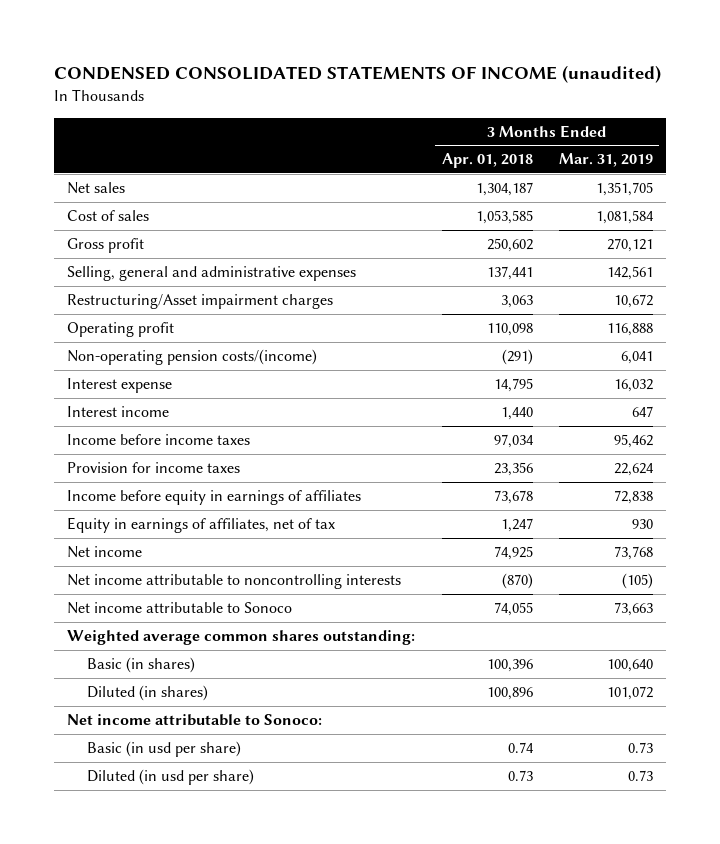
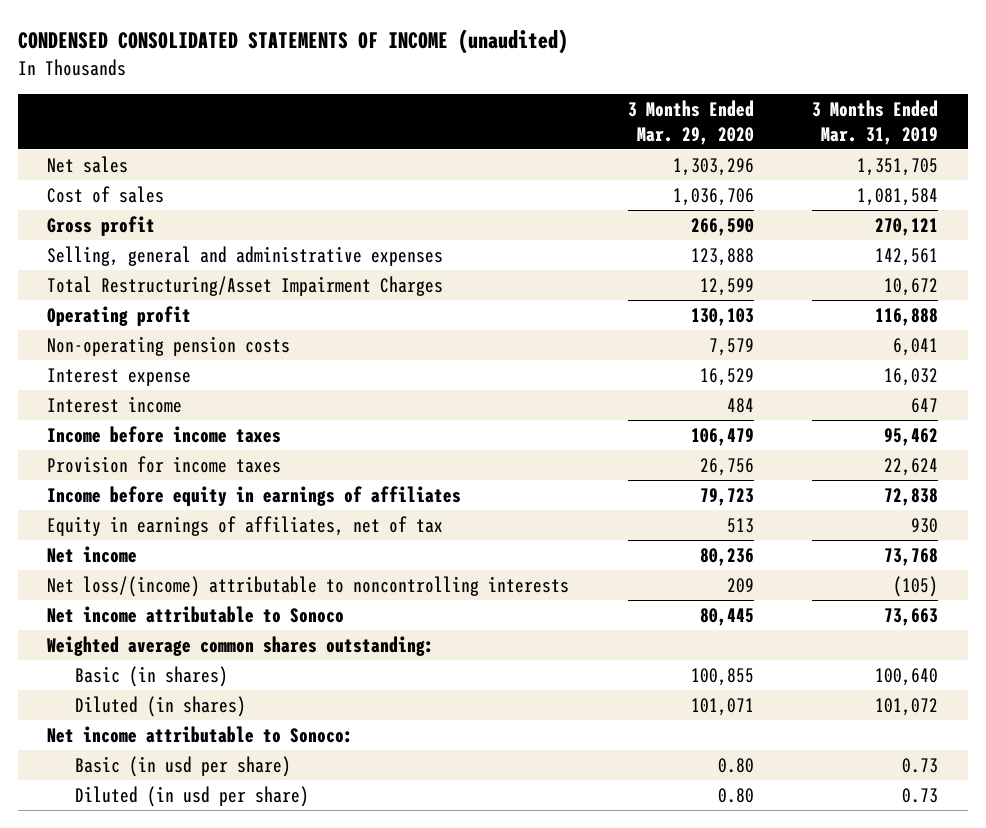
[441,153,533,169] Apr. 01, 2018 -> none
none -> [627,99,754,145] 3 Months Ended Mar. 29, 2020
[67,294,334,310] Restructuring/Asset impairment charges -> [47,275,444,296] Total Restructuring/Asset Impairment Charges
[67,349,318,366] Non-operating pension costs/(income) -> [47,335,291,356] Non-operating pension costs
[67,574,402,590] Net income attributable to noncontrolling interests -> [47,575,570,597] Net loss/(income) attributable to noncontrolling interests

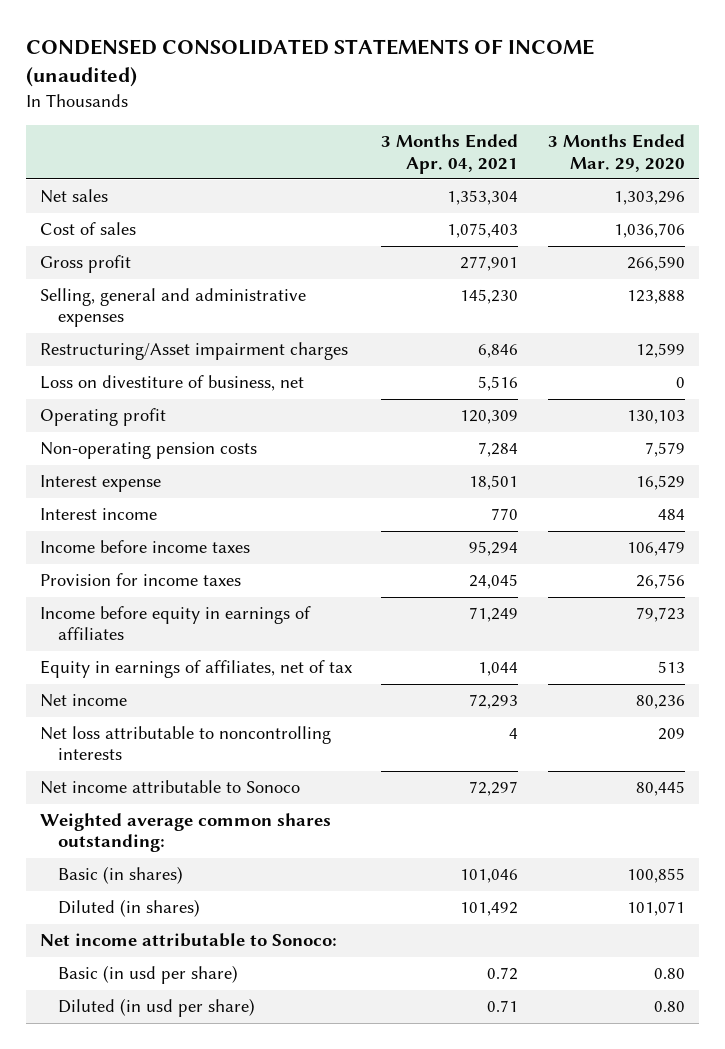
[812,99,939,145] 3 Months Ended Mar. 31, 2019 -> none
none -> [381,134,519,174] 3 Months Ended Apr. 04, 2021
[47,275,444,296] Total Restructuring/Asset Impairment Charges -> [40,342,349,361] Restructuring/Asset impairment charges
none -> [40,375,305,392] Loss on divestiture of business, net
[47,575,570,597] Net loss/(income) attributable to noncontrolling interests -> [40,726,332,761] Net loss attributable to noncontrolling interests

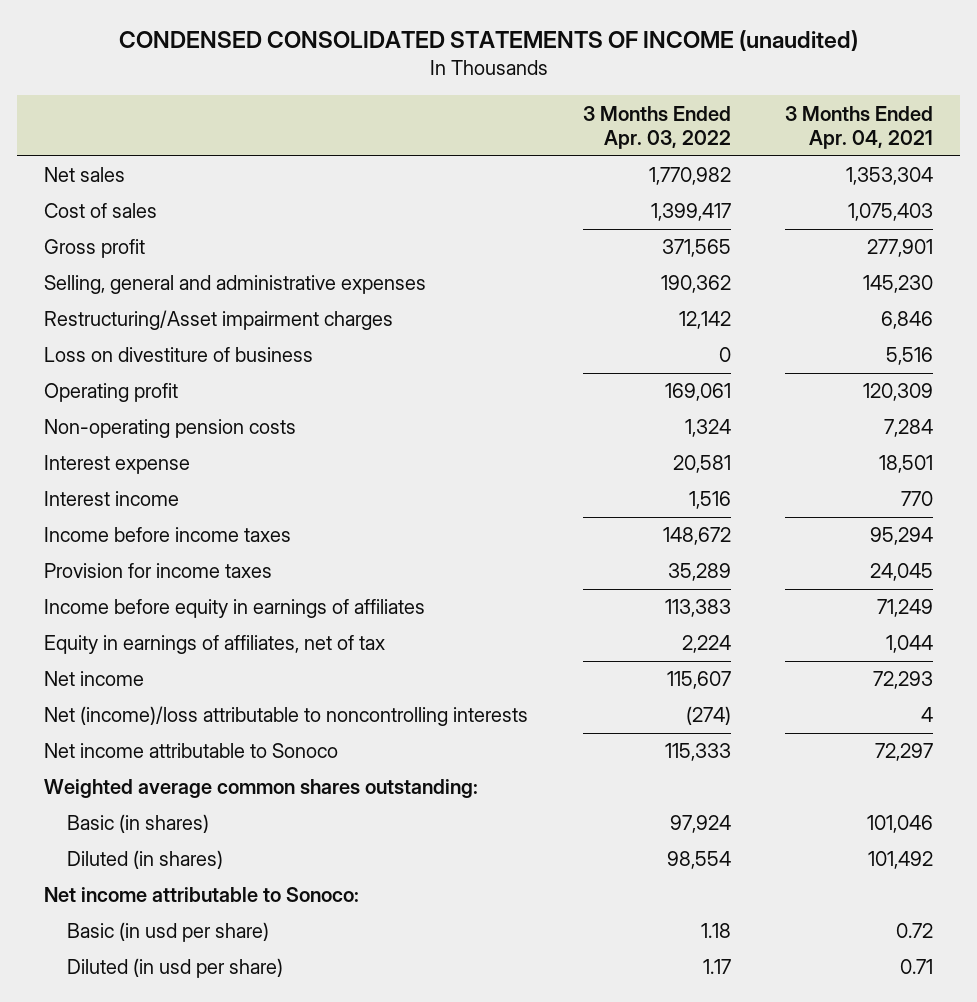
[547,134,685,172] 3 Months Ended Mar. 29, 2020 -> none
none -> [582,105,731,150] 3 Months Ended Apr. 03, 2022
[40,375,305,392] Loss on divestiture of business, net -> [44,347,314,363] Loss on divestiture of business
[40,726,332,761] Net loss attributable to noncontrolling interests -> [44,706,529,727] Net (income)/loss attributable to noncontrolling interests

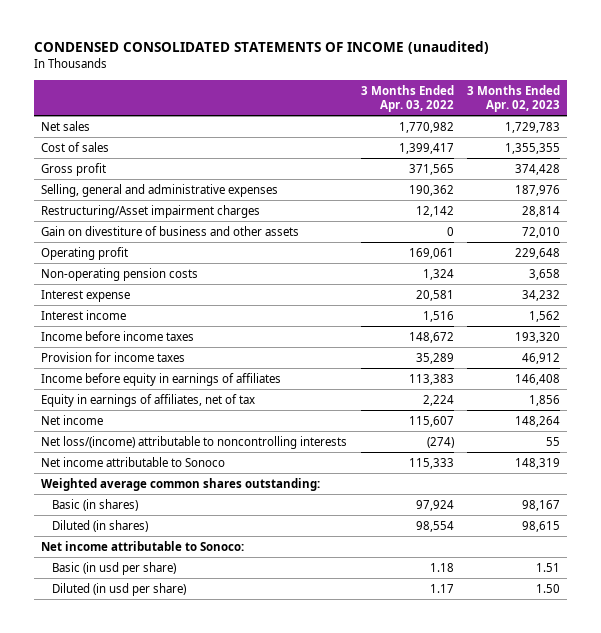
[785,105,934,150] 3 Months Ended Apr. 04, 2021 -> none
none -> [467,84,561,112] 3 Months Ended Apr. 02, 2023
[44,347,314,363] Loss on divestiture of business -> none
none -> [41,225,300,236] Gain on divestiture of business and other assets
[44,706,529,727] Net (income)/loss attributable to noncontrolling interests -> [41,435,348,449] Net loss/(income) attributable to noncontrolling interests

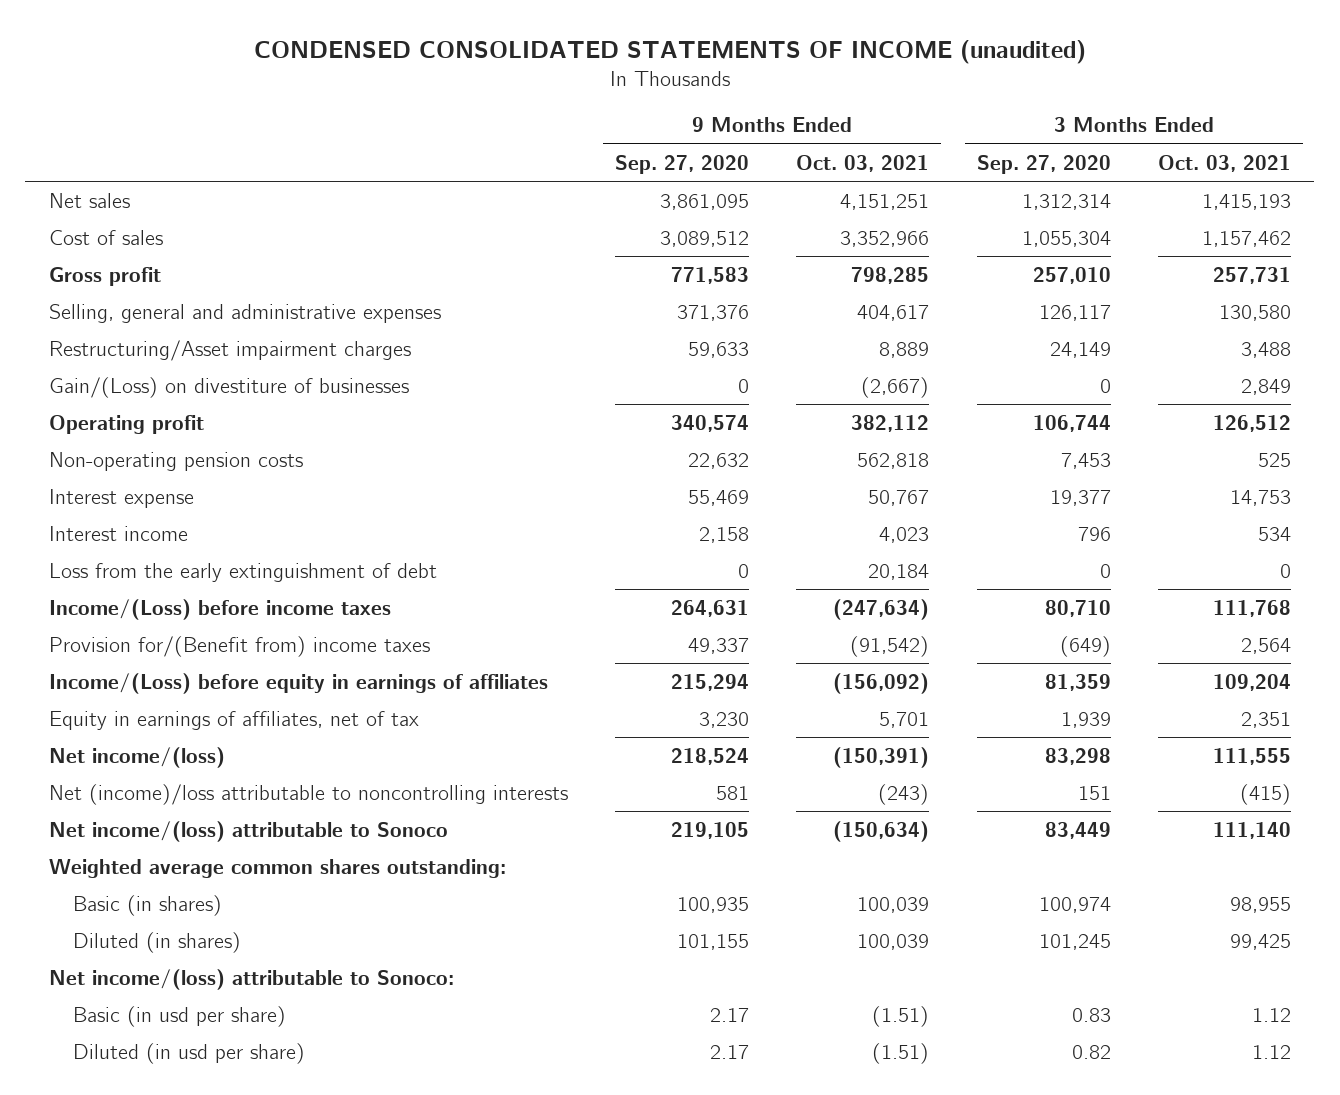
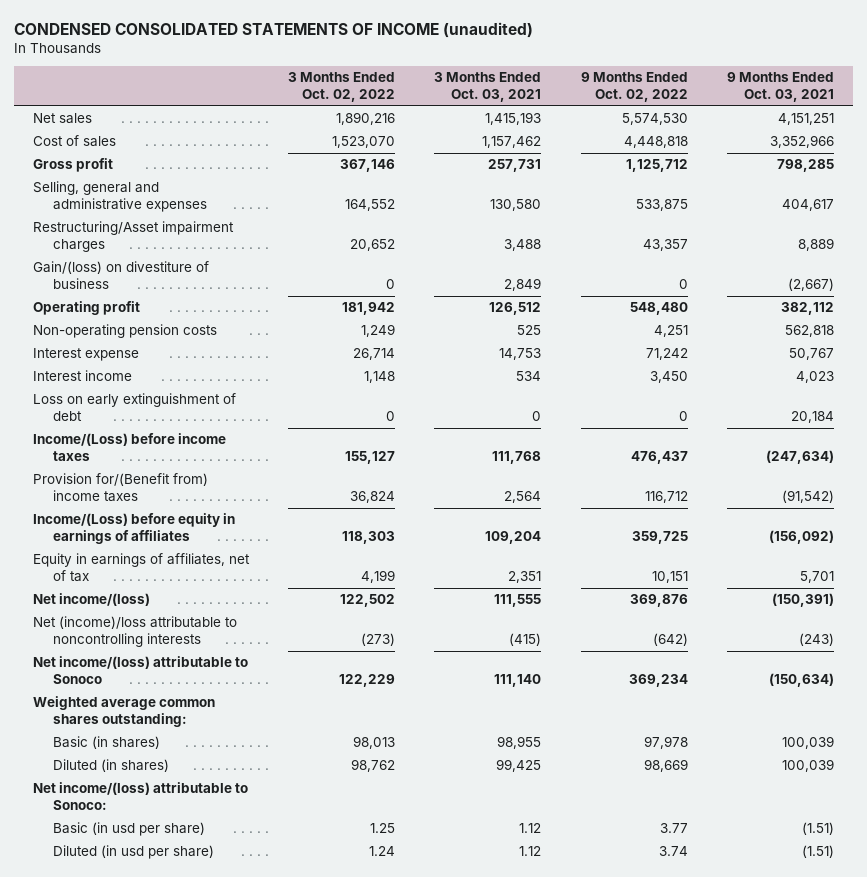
[615,154,750,174] Sep. 27, 2020 -> none
[976,154,1111,174] Sep. 27, 2020 -> none
none -> [288,72,396,103] 3 Months Ended Oct. 02, 2022
none -> [580,72,688,103] 9 Months Ended Oct. 02, 2022
[48,376,409,398] Gain/(Loss) on divestiture of businesses -> [33,261,210,290] Gain/(loss) on divestiture of business
[48,562,437,582] Loss from the early extinguishment of debt -> [33,393,237,422] Loss on early extinguishment of debt

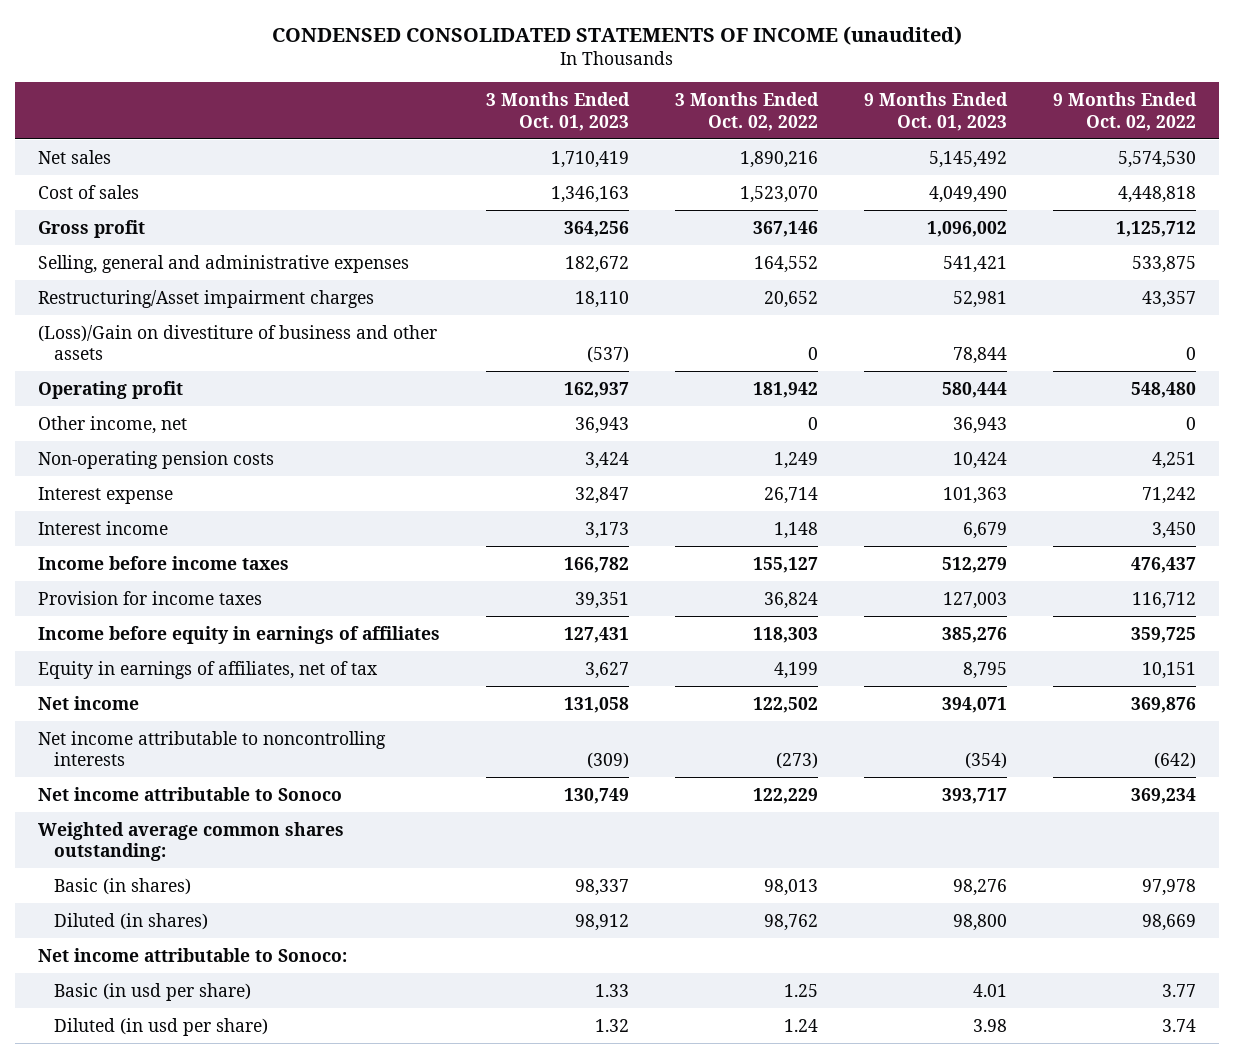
[434,72,542,103] 3 Months Ended Oct. 03, 2021 -> none
[726,72,834,103] 9 Months Ended Oct. 03, 2021 -> none
none -> [486,92,631,131] 3 Months Ended Oct. 01, 2023
none -> [864,92,1009,131] 9 Months Ended Oct. 01, 2023
[33,261,210,290] Gain/(loss) on divestiture of business -> [37,324,437,361] (Loss)/Gain on divestiture of business and other assets
none -> [37,415,187,434] Other income, net
[33,393,237,422] Loss on early extinguishment of debt -> none
[33,433,227,462] Income/(Loss) before income taxes -> [37,555,289,570] Income before income taxes
[33,473,209,503] Provision for/(Benefit from) income taxes -> [37,590,262,605] Provision for income taxes
[33,513,236,545] Income/(Loss) before equity in earnings of affiliates -> [37,625,440,644] Income before equity in earnings of affiliates
[33,593,151,607] Net income/(loss) -> [37,695,139,710] Net income
[33,616,238,648] Net (income)/loss attributable to noncontrolling interests -> [37,730,386,767] Net income attributable to noncontrolling interests
[33,656,249,685] Net income/(loss) attributable to Sonoco -> [37,786,342,801] Net income attributable to Sonoco
[33,782,249,811] Net income/(loss) attributable to Sonoco: -> [37,947,347,962] Net income attributable to Sonoco:

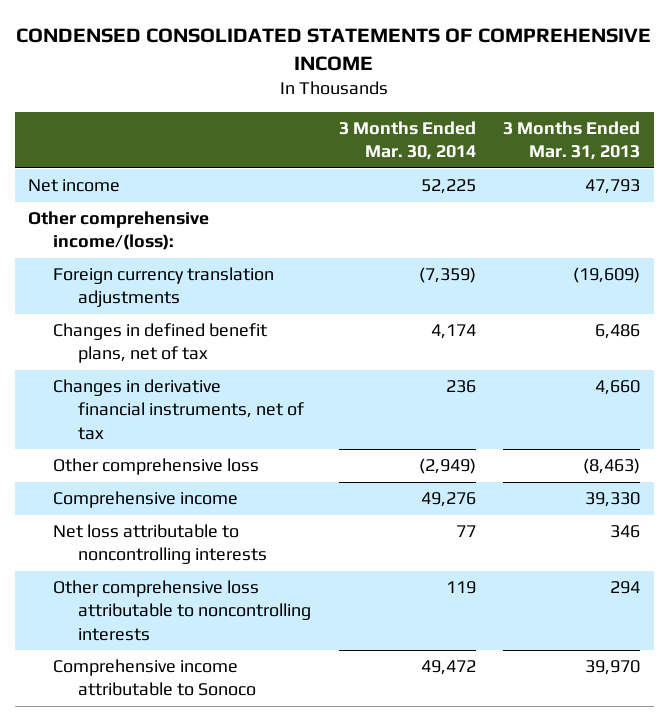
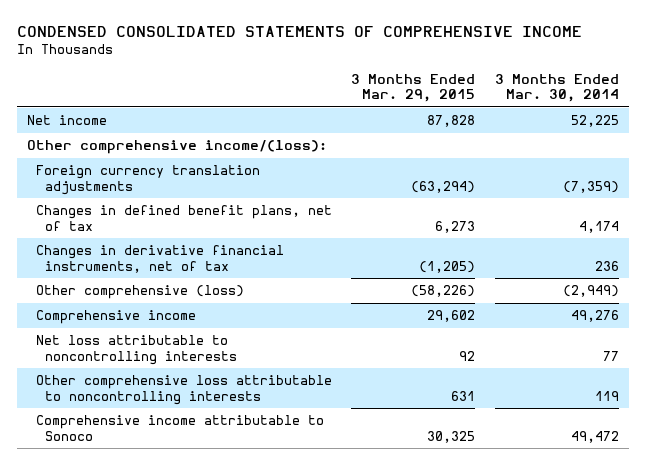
[503,121,641,161] 3 Months Ended Mar. 31, 2013 -> none
none -> [351,73,476,103] 3 Months Ended Mar. 29, 2015
[53,458,260,476] Other comprehensive loss -> [35,285,244,300] Other comprehensive (loss)

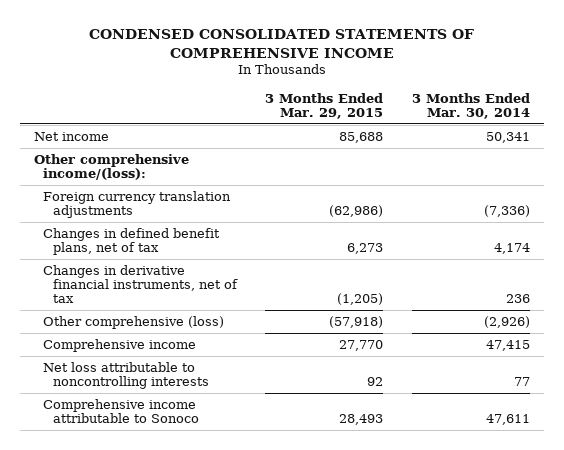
[427,115,476,128] 87,828 -> [339,131,384,143] 85,688
[570,115,619,128] 52,225 -> [485,131,530,143] 50,341
[411,180,476,193] (63,294) -> [329,205,384,218] (62,986)
[562,180,619,193] (7,359) -> [483,205,530,218] (7,336)
[411,285,476,298] (58,226) -> [329,315,384,328] (57,918)
[562,285,619,298] (2,949) -> [483,315,530,328] (2,926)
[427,310,476,323] 29,602 -> [339,339,384,351] 27,770
[570,310,619,323] 49,276 -> [485,339,530,351] 47,415
[35,375,332,405] Other comprehensive loss attributable to noncontrolling interests -> none
[427,430,476,443] 30,325 -> [339,414,384,426] 28,493
[570,430,619,443] 49,472 -> [485,414,530,426] 47,611

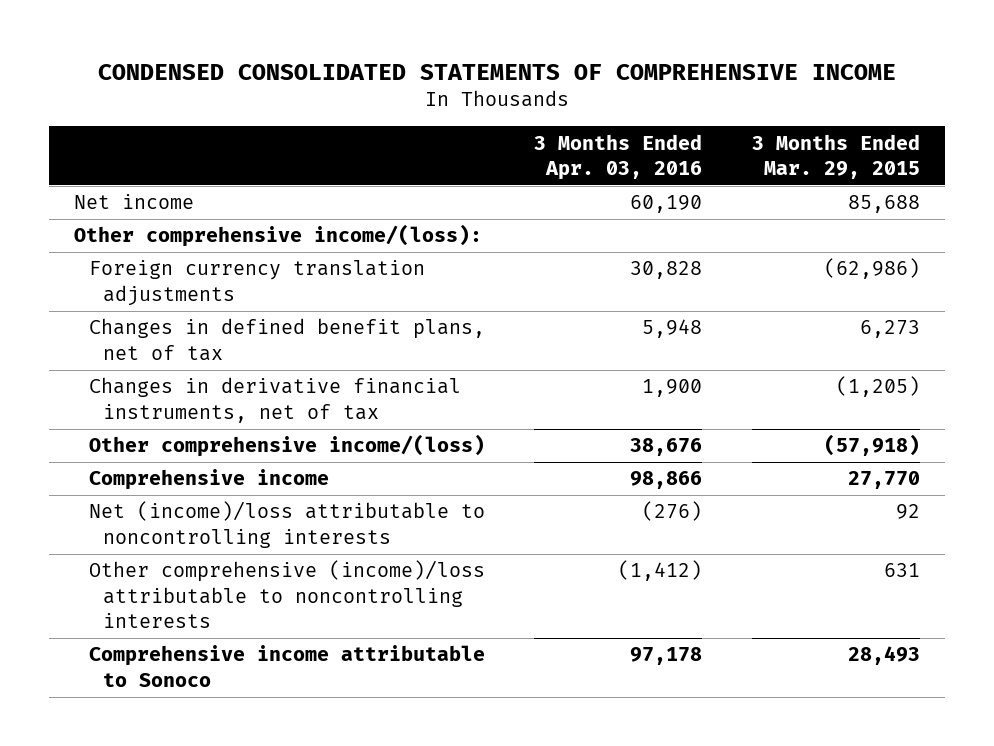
[411,92,530,119] 3 Months Ended Mar. 30, 2014 -> none
none -> [534,133,703,181] 3 Months Ended Apr. 03, 2016
[43,315,225,329] Other comprehensive (loss) -> [88,434,485,458] Other comprehensive income/(loss)
[43,361,209,390] Net loss attributable to noncontrolling interests -> [88,501,485,548] Net (income)/loss attributable to noncontrolling interests
none -> [88,560,485,629] Other comprehensive (income)/loss attributable to noncontrolling interests

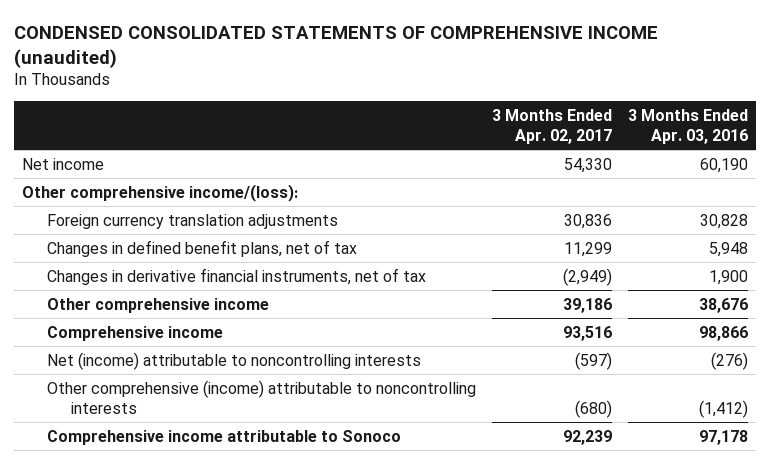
[97,63,896,80] CONDENSED CONSOLIDATED STATEMENTS OF COMPREHENSIVE INCOME -> [14,25,659,68] CONDENSED CONSOLIDATED STATEMENTS OF COMPREHENSIVE INCOME (unaudited)
[751,133,920,180] 3 Months Ended Mar. 29, 2015 -> none
none -> [491,108,612,144] 3 Months Ended Apr. 02, 2017
[88,434,485,458] Other comprehensive income/(loss) -> [46,297,269,313] Other comprehensive income
[88,501,485,548] Net (income)/loss attributable to noncontrolling interests -> [46,351,421,370] Net (income) attributable to noncontrolling interests
[88,560,485,629] Other comprehensive (income)/loss attributable to noncontrolling interests -> [46,379,476,414] Other comprehensive (income) attributable to noncontrolling interests

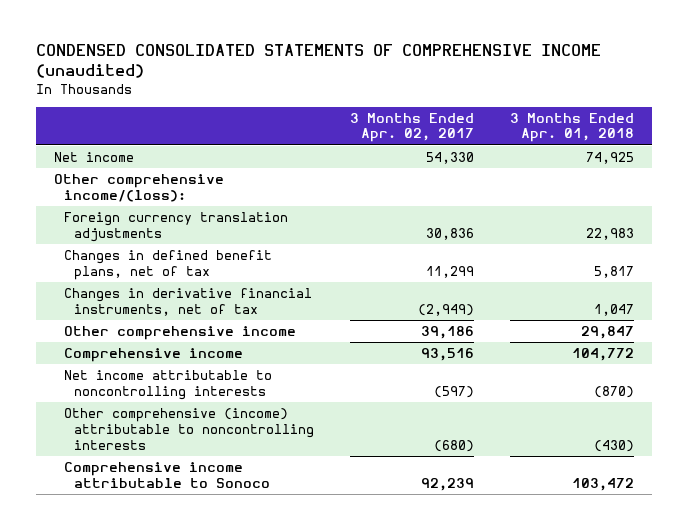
[627,108,748,144] 3 Months Ended Apr. 03, 2016 -> none
none -> [510,112,635,143] 3 Months Ended Apr. 01, 2018
[46,351,421,370] Net (income) attributable to noncontrolling interests -> [64,369,273,400] Net income attributable to noncontrolling interests

